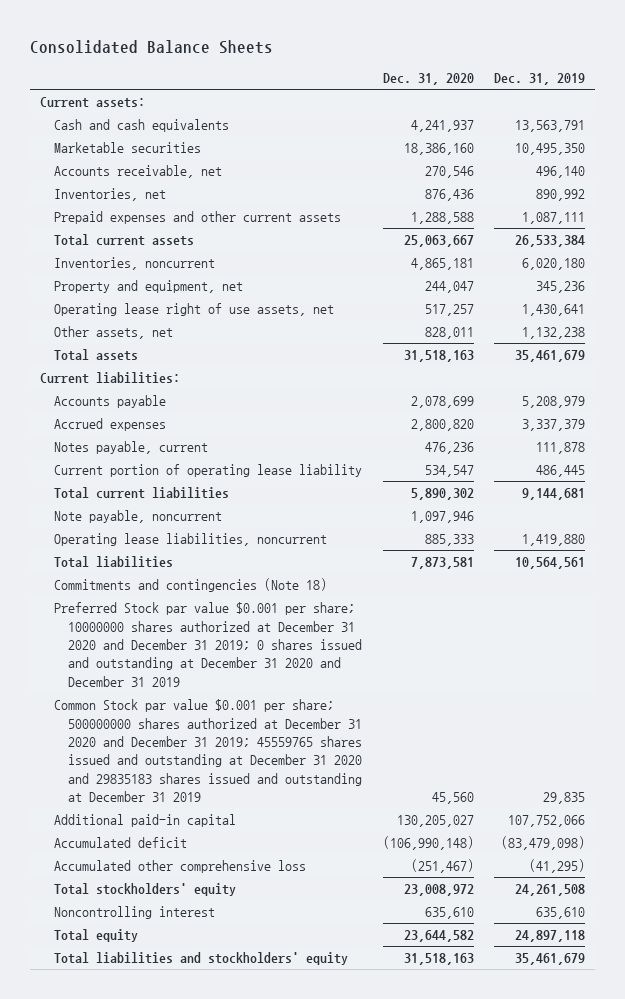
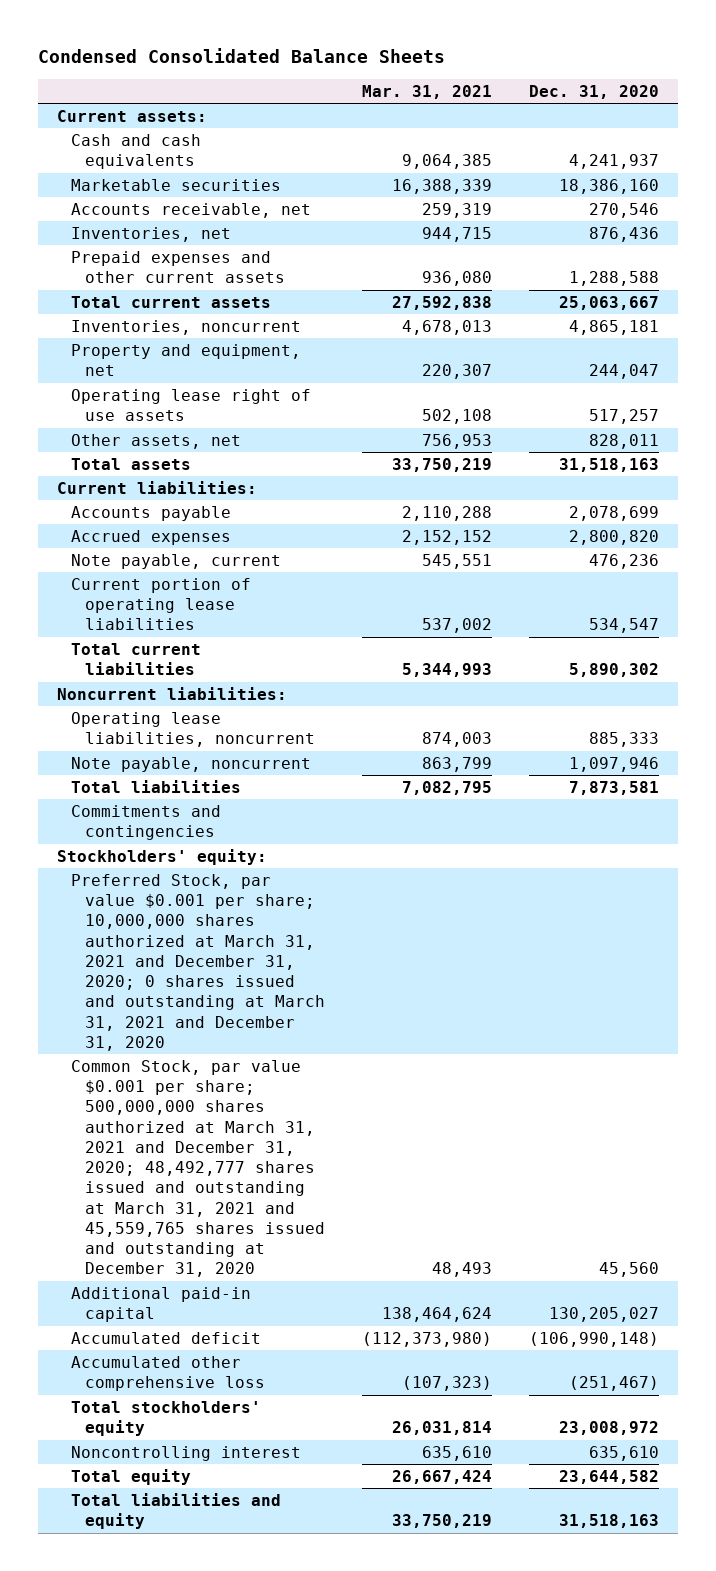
[29,39,273,54] Consolidated Balance Sheets -> [38,47,446,63] Condensed Consolidated Balance Sheets
[494,72,586,85] Dec. 31, 2019 -> none
none -> [361,84,492,99] Mar. 31, 2021
[54,303,335,317] Operating lease right of use assets, net -> [70,388,311,422] Operating lease right of use assets
[54,441,209,455] Notes payable, current -> [70,553,281,569] Note payable, current
[54,464,363,478] Current portion of operating lease liability -> [70,577,251,631] Current portion of operating lease liabilities
none -> [57,686,288,700] Noncurrent liabilities:
[54,510,223,524] Note payable, noncurrent -> [70,756,311,772] Note payable, noncurrent
[54,578,328,593] Commitments and contingencies (Note 18) -> [70,804,221,841] Commitments and contingencies
none -> [57,848,268,865] Stockholders' equity:
[54,602,363,687] Preferred Stock par value $0.001 per share; 10000000 shares authorized at December 31 2020 and December 31 2019; 0 shares issued and outstanding at December 31 2020 and December 31 2019 -> [70,873,325,1051] Preferred Stock, par value $0.001 per share; 10,000,000 shares authorized at March 31, 2021 and December 31, 2020; 0 shares issued and outstanding at March 31, 2021 and December 31, 2020
[54,699,363,802] Common Stock par value $0.001 per share; 500000000 shares authorized at December 31 2020 and December 31 2019; 45559765 shares issued and outstanding at December 31 2020 and 29835183 shares issued and outstanding at December 31 2019 -> [70,1059,325,1278] Common Stock, par value $0.001 per share; 500,000,000 shares authorized at March 31, 2021 and December 31, 2020; 48,492,777 shares issued and outstanding at March 31, 2021 and 45,559,765 shares issued and outstanding at December 31, 2020
[54,952,349,966] Total liabilities and stockholders' equity -> [70,1492,281,1530] Total liabilities and equity

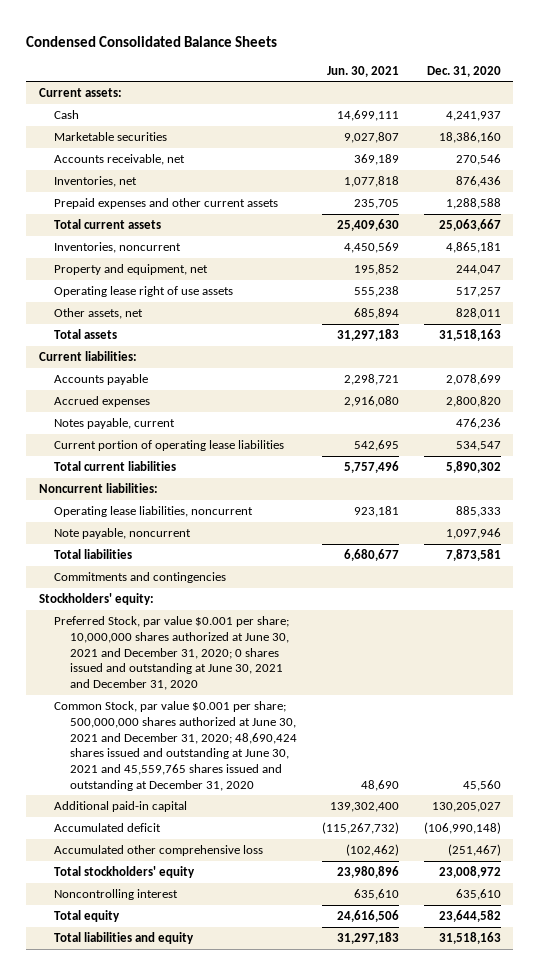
[361,84,492,99] Mar. 31, 2021 -> none
none -> [326,65,399,77] Jun. 30, 2021
[70,133,201,170] Cash and cash equivalents -> [54,110,80,120] Cash
[70,553,281,569] Note payable, current -> [54,418,176,430] Notes payable, current
[70,873,325,1051] Preferred Stock, par value $0.001 per share; 10,000,000 shares authorized at March 31, 2021 and December 31, 2020; 0 shares issued and outstanding at March 31, 2021 and December 31, 2020 -> [54,616,290,691] Preferred Stock, par value $0.001 per share; 10,000,000 shares authorized at June 30, 2021 and December 31, 2020; 0 shares issued and outstanding at June 30, 2021 and December 31, 2020
[70,1059,325,1278] Common Stock, par value $0.001 per share; 500,000,000 shares authorized at March 31, 2021 and December 31, 2020; 48,492,777 shares issued and outstanding at March 31, 2021 and 45,559,765 shares issued and outstanding at December 31, 2020 -> [54,701,297,791] Common Stock, par value $0.001 per share; 500,000,000 shares authorized at June 30, 2021 and December 31, 2020; 48,690,424 shares issued and outstanding at June 30, 2021 and 45,559,765 shares issued and outstanding at December 31, 2020

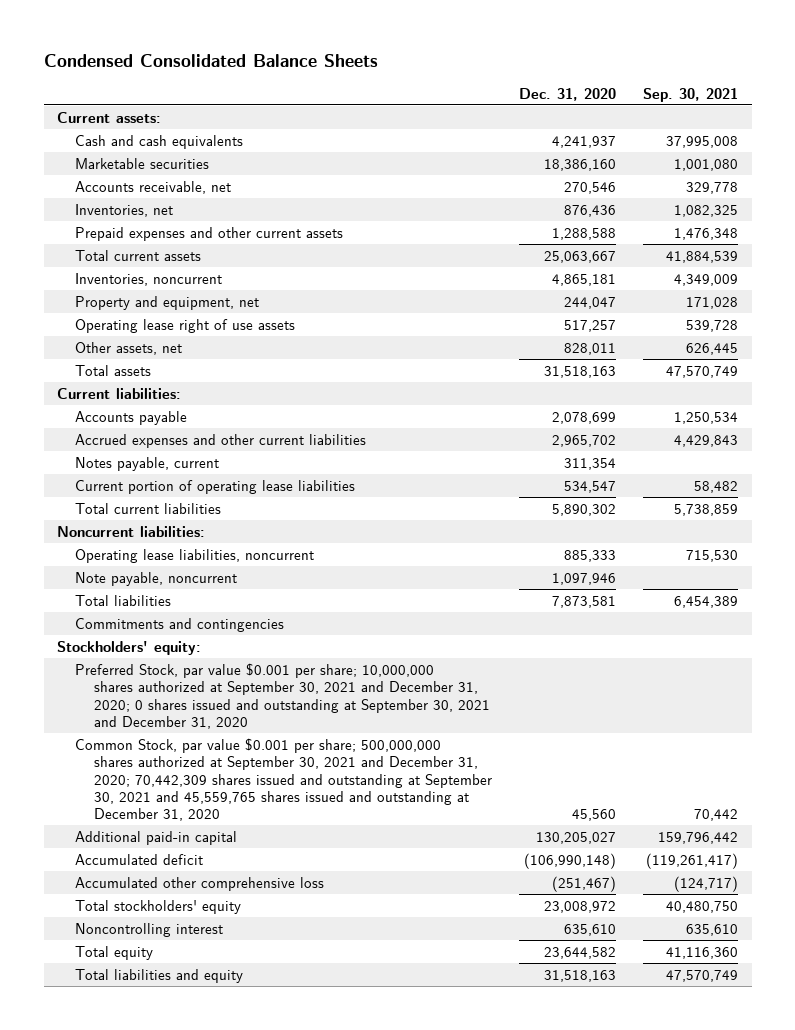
[326,65,399,77] Jun. 30, 2021 -> none
none -> [642,87,738,102] Sep. 30, 2021
[54,110,80,120] Cash -> [75,134,244,149] Cash and cash equivalents
[54,396,151,408] Accrued expenses -> [75,433,367,448] Accrued expenses and other current liabilities
[445,396,501,408] 2,800,820 -> [551,434,616,447] 2,965,702
[455,418,501,430] 476,236 -> [563,457,616,470] 311,354
[54,616,290,691] Preferred Stock, par value $0.001 per share; 10,000,000 shares authorized at June 30, 2021 and December 31, 2020; 0 shares issued and outstanding at June 30, 2021 and December 31, 2020 -> [75,662,490,729] Preferred Stock, par value $0.001 per share; 10,000,000 shares authorized at September 30, 2021 and December 31, 2020; 0 shares issued and outstanding at September 30, 2021 and December 31, 2020
[54,701,297,791] Common Stock, par value $0.001 per share; 500,000,000 shares authorized at June 30, 2021 and December 31, 2020; 48,690,424 shares issued and outstanding at June 30, 2021 and 45,559,765 shares issued and outstanding at December 31, 2020 -> [75,737,492,822] Common Stock, par value $0.001 per share; 500,000,000 shares authorized at September 30, 2021 and December 31, 2020; 70,442,309 shares issued and outstanding at September 30, 2021 and 45,559,765 shares issued and outstanding at December 31, 2020

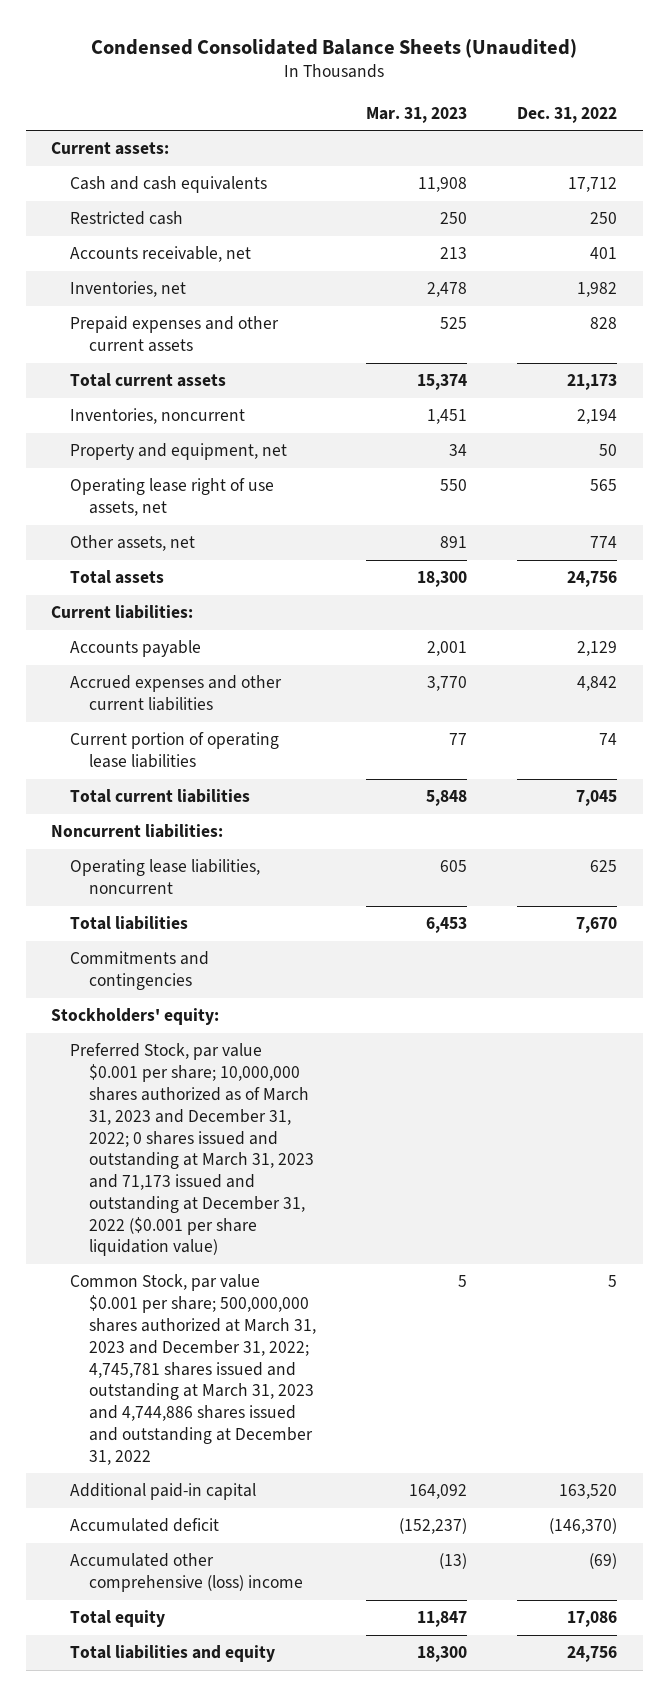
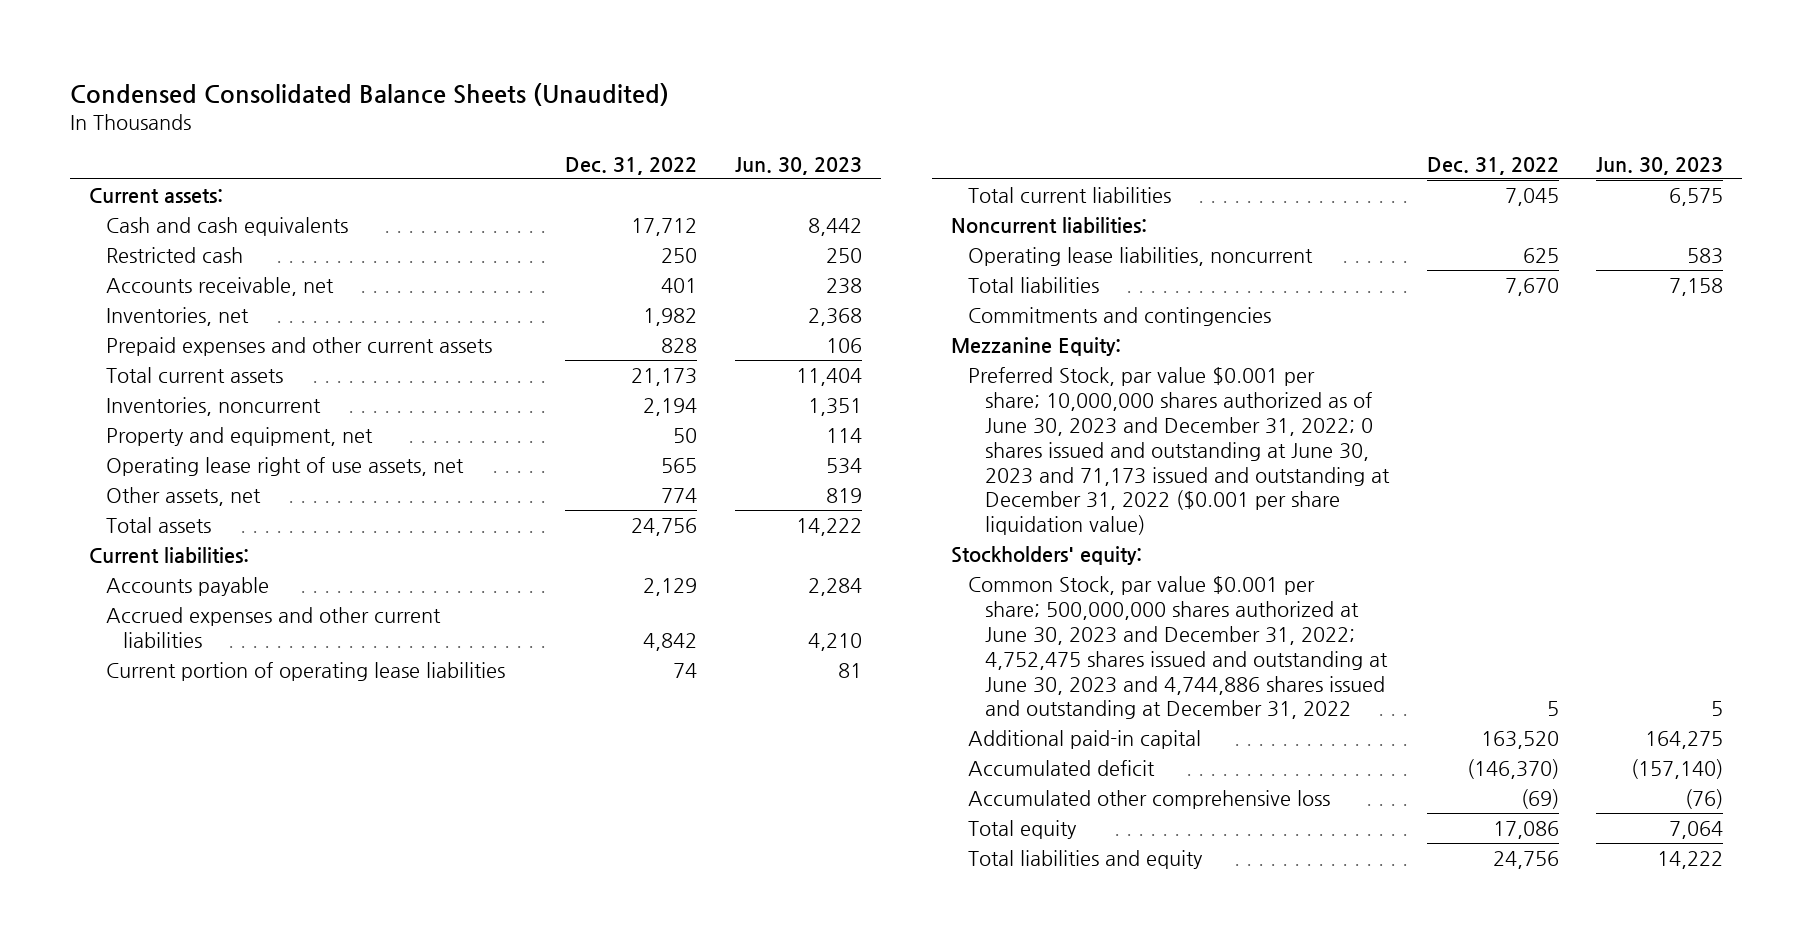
[366,106,468,123] Mar. 31, 2023 -> none
none -> [735,157,863,176] Jun. 30, 2023
none -> [950,337,1121,357] Mezzanine Equity:
none -> [967,367,1390,536] Preferred Stock, par value $0.001 per share; 10,000,000 shares authorized as of June 30, 2023 and December 31, 2022; 0 shares issued and outstanding at June 30, 2023 and 71,173 issued and outstanding at December 31, 2022 ($0.001 per share liquidation value)
[70,1043,314,1257] Preferred Stock, par value $0.001 per share; 10,000,000 shares authorized as of March 31, 2023 and December 31, 2022; 0 shares issued and outstanding at March 31, 2023 and 71,173 issued and outstanding at December 31, 2022 ($0.001 per share liquidation value) -> none
[70,1274,316,1465] Common Stock, par value $0.001 per share; 500,000,000 shares authorized at March 31, 2023 and December 31, 2022; 4,745,781 shares issued and outstanding at March 31, 2023 and 4,744,886 shares issued and outstanding at December 31, 2022 -> [967,576,1388,720] Common Stock, par value $0.001 per share; 500,000,000 shares authorized at June 30, 2023 and December 31, 2022; 4,752,475 shares issued and outstanding at June 30, 2023 and 4,744,886 shares issued and outstanding at December 31, 2022
[70,1553,303,1593] Accumulated other comprehensive (loss) income -> [967,790,1330,810] Accumulated other comprehensive loss

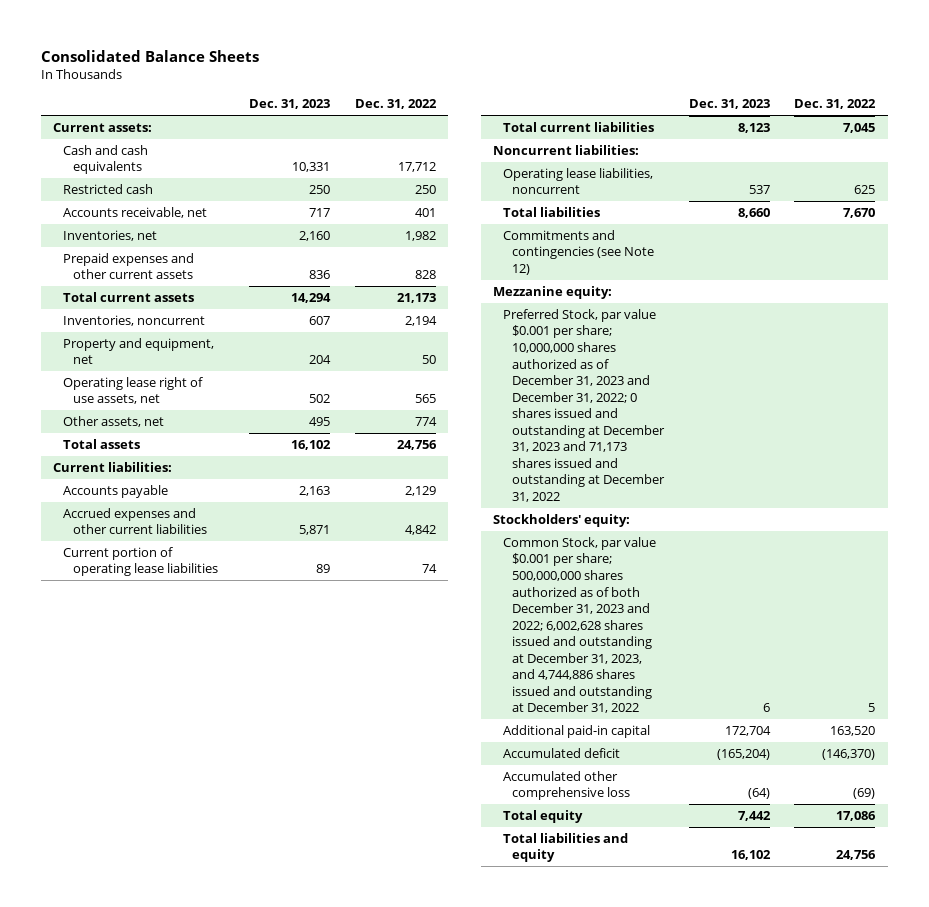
[70,82,670,106] Condensed Consolidated Balance Sheets (Unaudited) -> [41,49,260,62] Consolidated Balance Sheets
[735,157,863,176] Jun. 30, 2023 -> none
none -> [249,99,331,110] Dec. 31, 2023
[967,307,1271,327] Commitments and contingencies -> [502,229,655,276] Commitments and contingencies (see Note 12)
[950,337,1121,357] Mezzanine Equity: -> [493,285,613,299] Mezzanine equity:
[967,367,1390,536] Preferred Stock, par value $0.001 per share; 10,000,000 shares authorized as of June 30, 2023 and December 31, 2022; 0 shares issued and outstanding at June 30, 2023 and 71,173 issued and outstanding at December 31, 2022 ($0.001 per share liquidation value) -> [502,308,666,502] Preferred Stock, par value $0.001 per share; 10,000,000 shares authorized as of December 31, 2023 and December 31, 2022; 0 shares issued and outstanding at December 31, 2023 and 71,173 shares issued and outstanding at December 31, 2022
[967,576,1388,720] Common Stock, par value $0.001 per share; 500,000,000 shares authorized at June 30, 2023 and December 31, 2022; 4,752,475 shares issued and outstanding at June 30, 2023 and 4,744,886 shares issued and outstanding at December 31, 2022 -> [502,536,656,714] Common Stock, par value $0.001 per share; 500,000,000 shares authorized as of both December 31, 2023 and 2022; 6,002,628 shares issued and outstanding at December 31, 2023, and 4,744,886 shares issued and outstanding at December 31, 2022

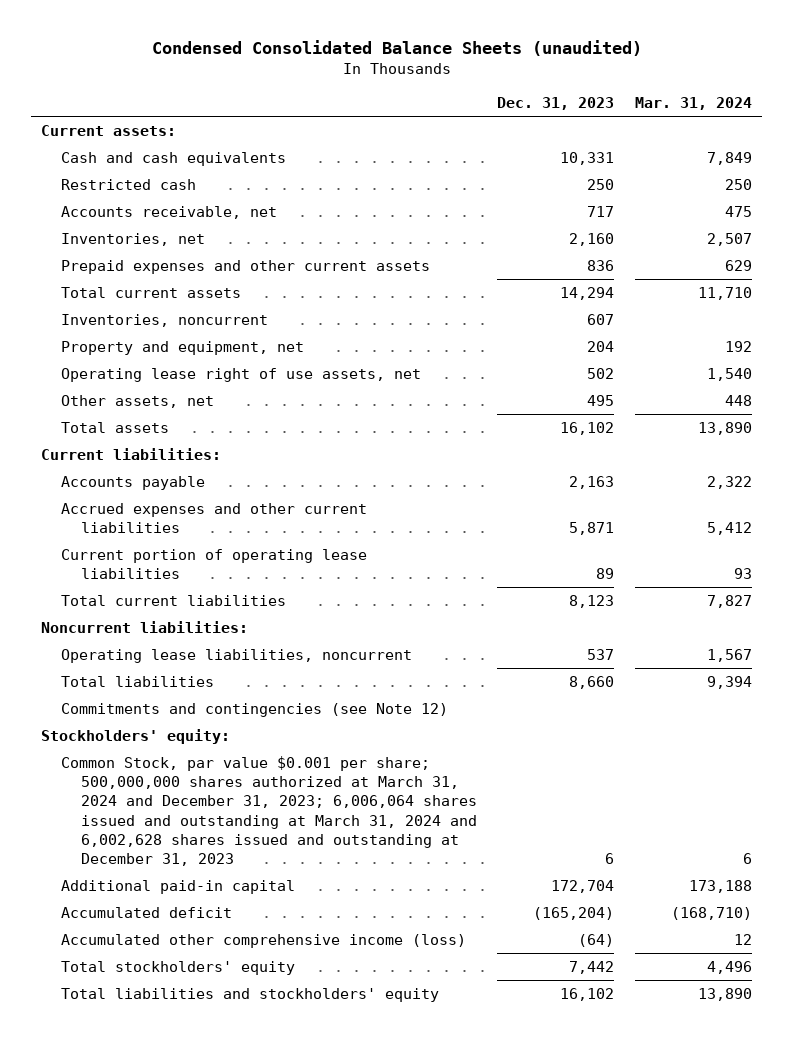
[41,49,260,62] Consolidated Balance Sheets -> [151,40,642,57] Condensed Consolidated Balance Sheets (unaudited)
[354,99,437,110] Dec. 31, 2022 -> none
none -> [634,97,752,111] Mar. 31, 2024
[493,285,613,299] Mezzanine equity: -> none
[502,308,666,502] Preferred Stock, par value $0.001 per share; 10,000,000 shares authorized as of December 31, 2023 and December 31, 2022; 0 shares issued and outstanding at December 31, 2023 and 71,173 shares issued and outstanding at December 31, 2022 -> none
[502,536,656,714] Common Stock, par value $0.001 per share; 500,000,000 shares authorized as of both December 31, 2023 and 2022; 6,002,628 shares issued and outstanding at December 31, 2023, and 4,744,886 shares issued and outstanding at December 31, 2022 -> [61,755,477,866] Common Stock, par value $0.001 per share; 500,000,000 shares authorized at March 31, 2024 and December 31, 2023; 6,006,064 shares issued and outstanding at March 31, 2024 and 6,002,628 shares issued and outstanding at December 31, 2023
[502,770,631,801] Accumulated other comprehensive loss -> [61,933,467,948] Accumulated other comprehensive income (loss)
[502,809,583,823] Total equity -> [61,960,296,975] Total stockholders' equity
[502,832,628,863] Total liabilities and equity -> [61,987,440,1002] Total liabilities and stockholders' equity

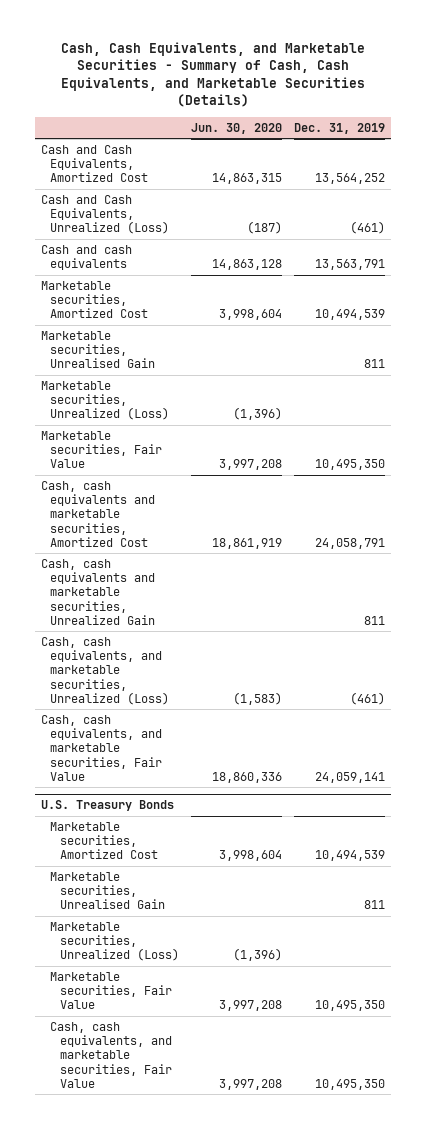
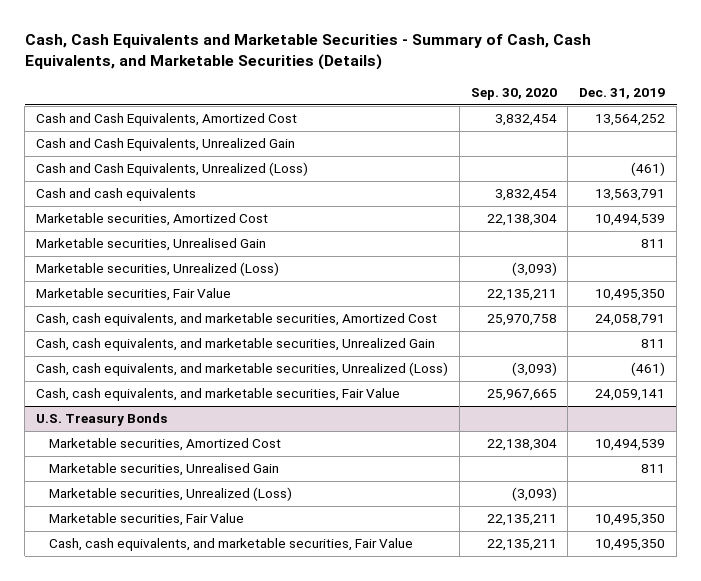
[60,41,365,108] Cash, Cash Equivalents, and Marketable Securities - Summary of Cash, Cash Equivalents, and Marketable Securities (Details) -> [24,34,591,71] Cash, Cash Equivalents and Marketable Securities - Summary of Cash, Cash Equivalents, and Marketable Securities (Details)
[190,122,282,134] Jun. 30, 2020 -> none
none -> [470,87,557,100] Sep. 30, 2020
none -> [35,138,295,152] Cash and Cash Equivalents, Unrealized Gain
[40,480,156,547] Cash, cash equivalents and marketable securities, Amortized Cost -> [35,313,437,327] Cash, cash equivalents, and marketable securities, Amortized Cost
[40,558,156,625] Cash, cash equivalents and marketable securities, Unrealized Gain -> [35,338,435,352] Cash, cash equivalents, and marketable securities, Unrealized Gain

